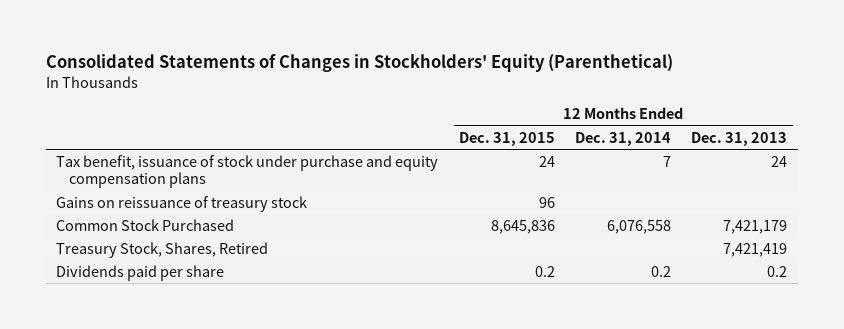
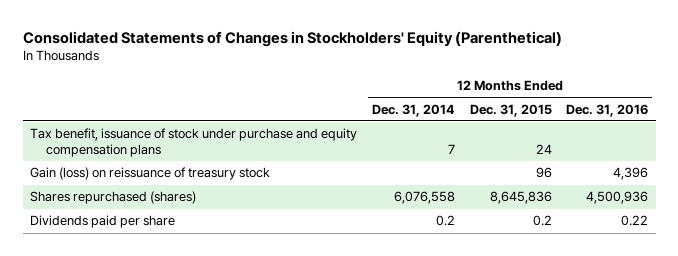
[691,131,788,146] Dec. 31, 2013 -> none
none -> [566,103,649,117] Dec. 31, 2016
[56,241,269,258] Treasury Stock, Shares, Retired -> none
[56,195,308,212] Gains on reissuance of treasury stock -> [29,167,270,181] Gain (loss) on reissuance of treasury stock
[56,218,235,231] Common Stock Purchased -> [29,191,196,205] Shares repurchased (shares)

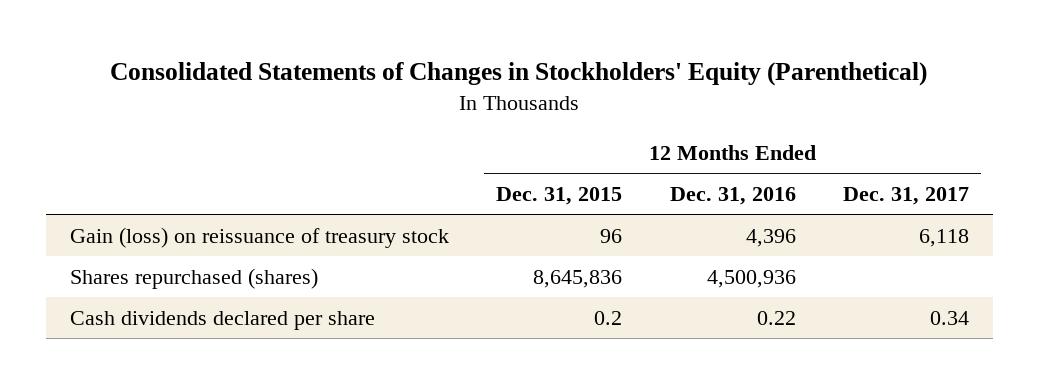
[371,103,455,117] Dec. 31, 2014 -> none
none -> [843,187,970,206] Dec. 31, 2017
[29,128,357,158] Tax benefit, issuance of stock under purchase and equity compensation plans -> none
[29,215,175,229] Dividends paid per share -> [69,310,375,330] Cash dividends declared per share

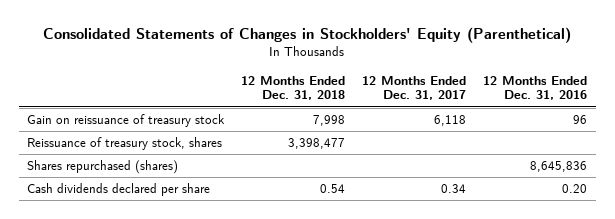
[496,187,623,206] Dec. 31, 2015 -> none
none -> [241,75,346,101] 12 Months Ended Dec. 31, 2018
[69,226,449,248] Gain (loss) on reissuance of treasury stock -> [27,114,226,128] Gain on reissuance of treasury stock
[745,228,796,247] 4,396 -> [573,115,588,125] 96
none -> [27,137,223,151] Reissuance of treasury stock, shares
[706,269,796,288] 4,500,936 -> [530,161,588,173] 8,645,836
[756,310,796,325] 0.22 -> [562,184,588,194] 0.20

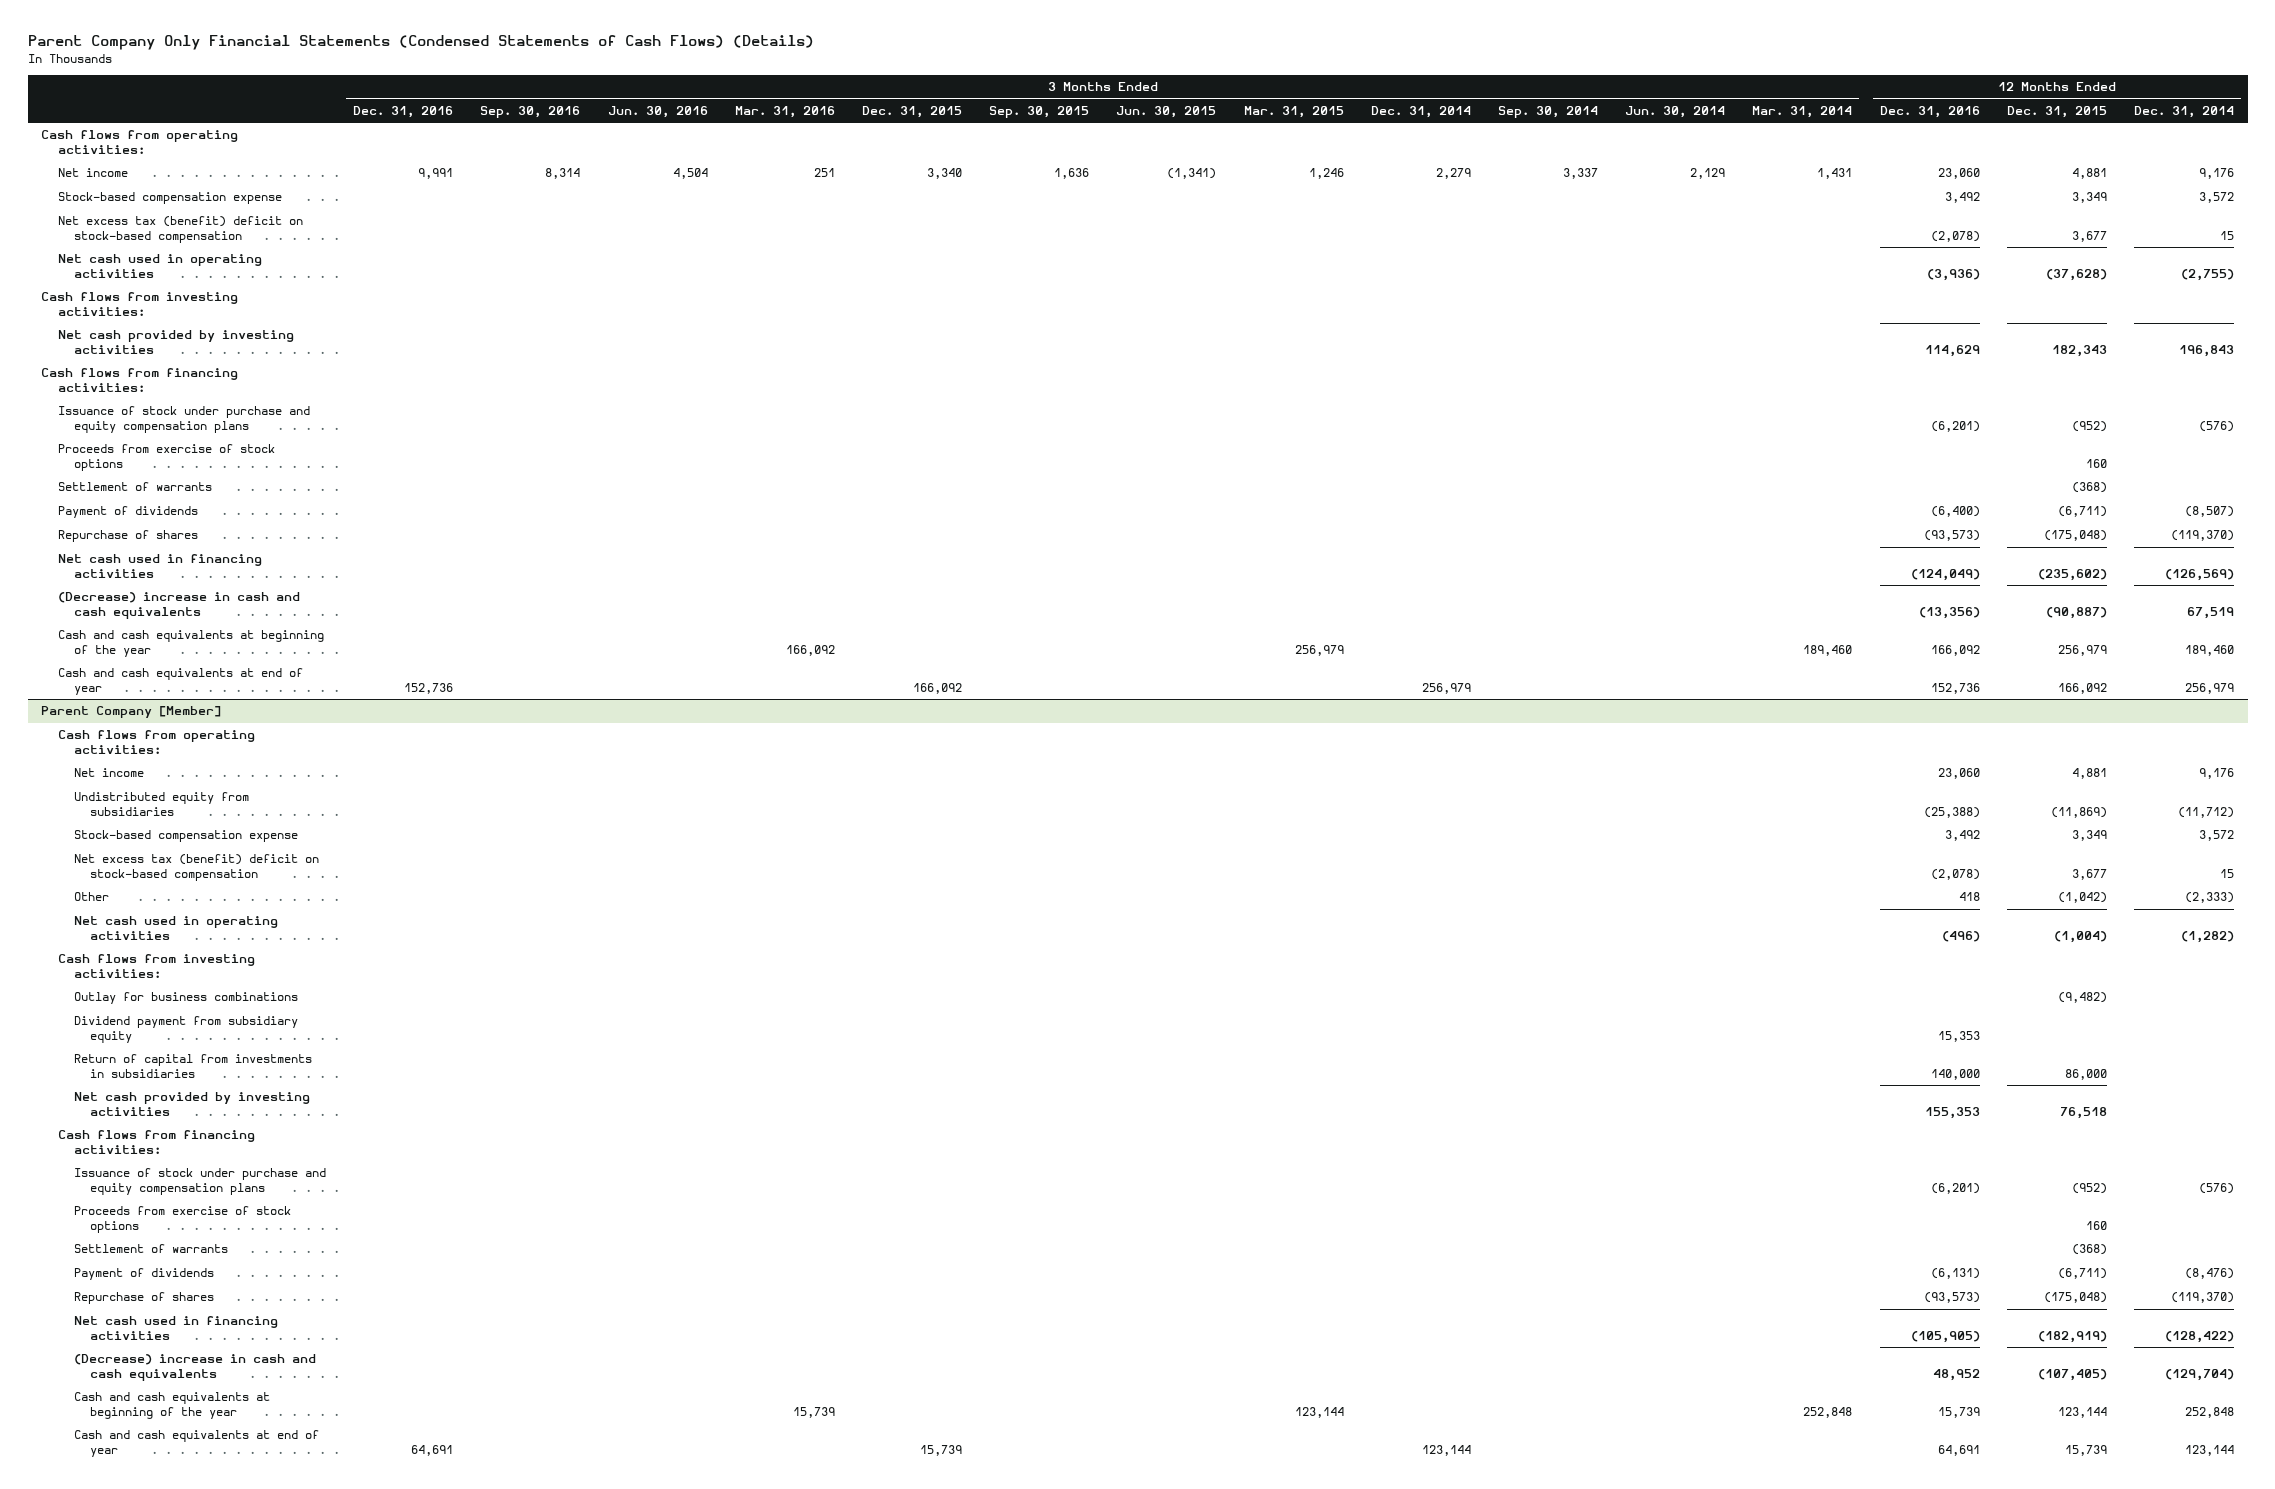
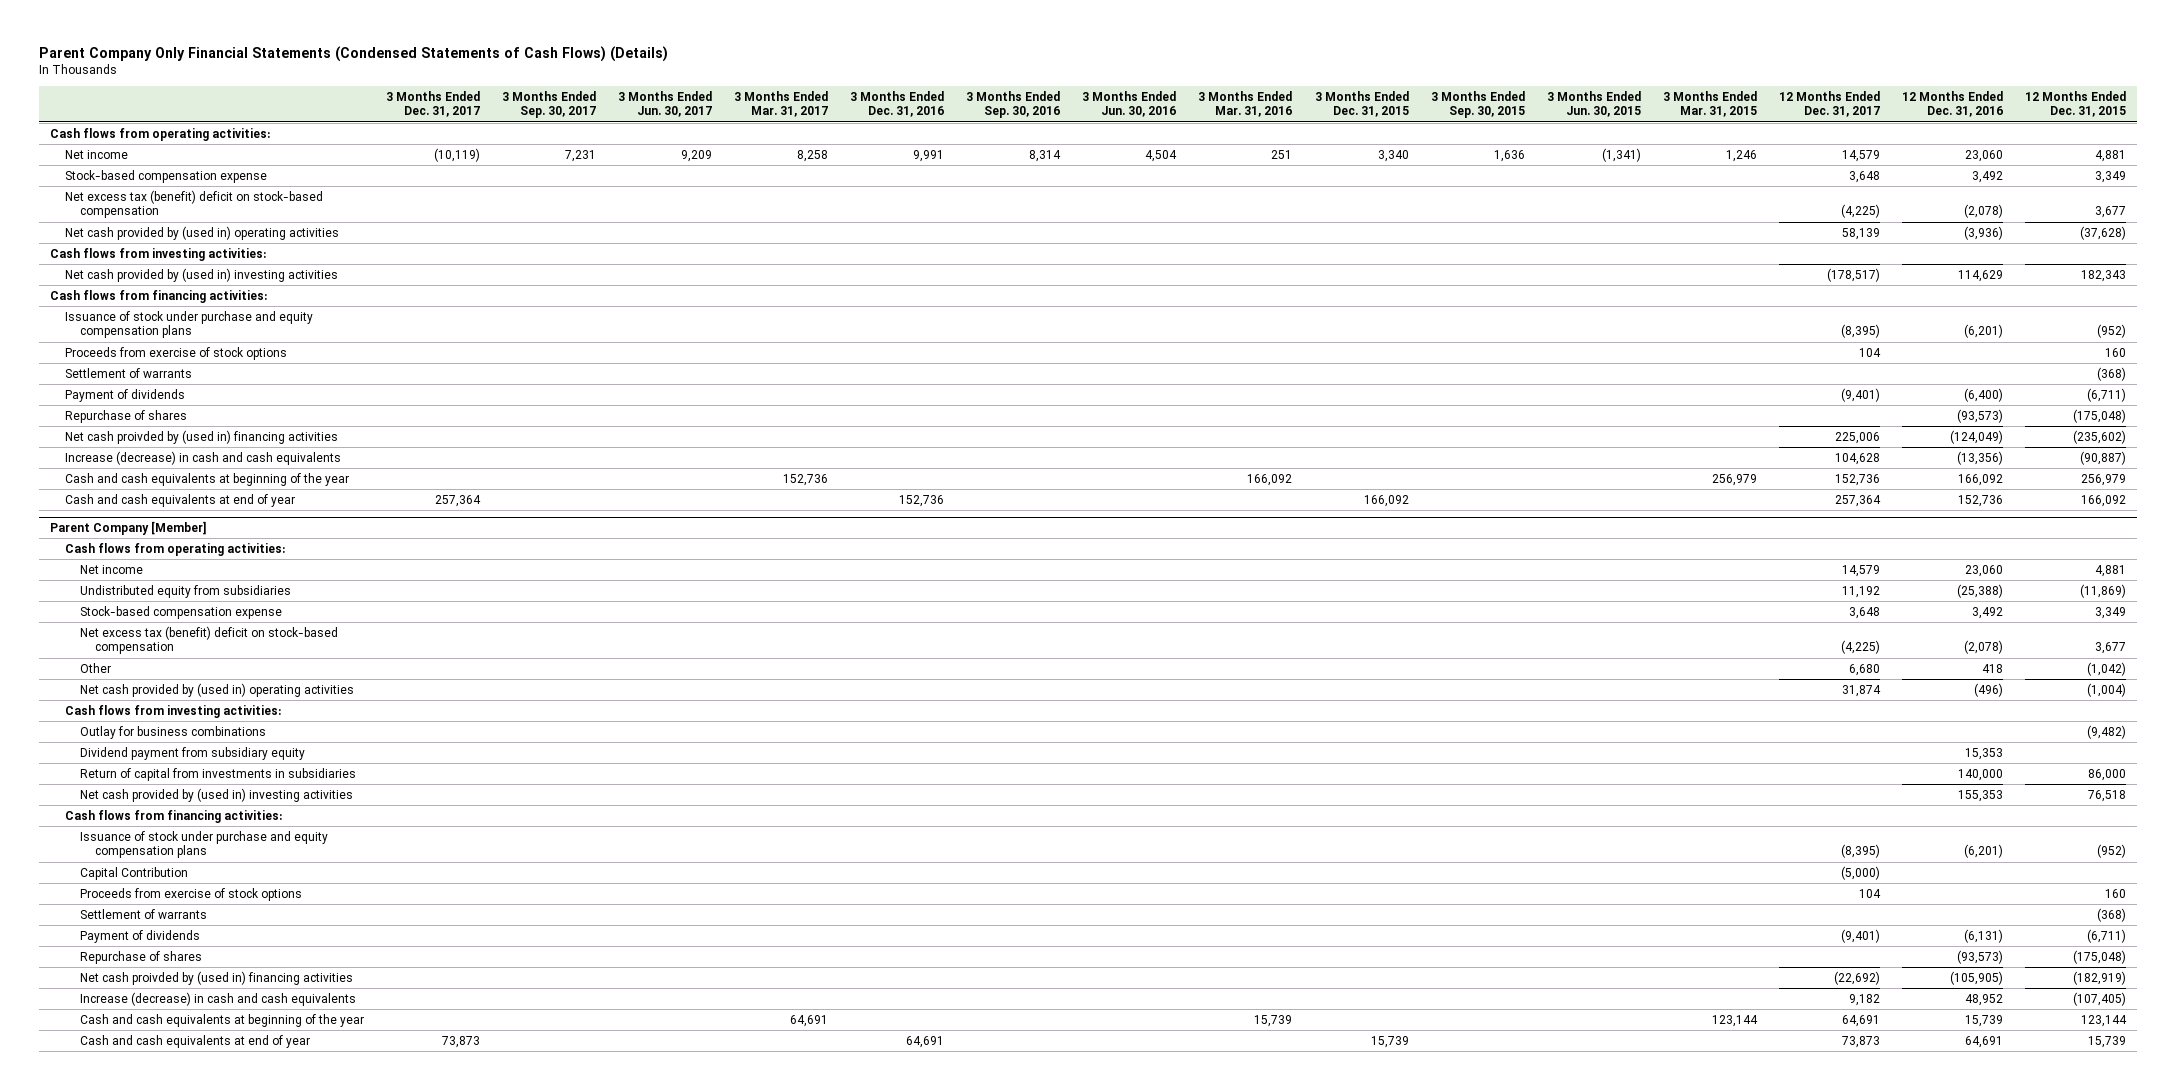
[1370,105,1471,118] Dec. 31, 2014 -> none
[1498,105,1599,118] Sep. 30, 2014 -> none
[1625,105,1726,118] Jun. 30, 2014 -> none
[1752,105,1853,118] Mar. 31, 2014 -> none
[2134,105,2235,118] Dec. 31, 2014 -> none
none -> [385,90,480,118] 3 Months Ended Dec. 31, 2017
none -> [501,90,596,119] 3 Months Ended Sep. 30, 2017
none -> [617,90,712,118] 3 Months Ended Jun. 30, 2017
none -> [734,90,829,118] 3 Months Ended Mar. 31, 2017
none -> [1778,90,1880,118] 12 Months Ended Dec. 31, 2017
[57,254,262,278] Net cash used in operating activities -> [64,225,339,240] Net cash provided by (used in) operating activities
[57,330,294,354] Net cash provided by investing activities -> [64,267,338,282] Net cash provided by (used in) investing activities
[57,554,262,578] Net cash used in financing activities -> [64,429,338,444] Net cash proivded by (used in) financing activities
[57,592,300,619] (Decrease) increase in cash and cash equivalents -> [64,450,341,465] Increase (decrease) in cash and cash equivalents
[74,916,279,940] Net cash used in operating activities -> [79,682,354,697] Net cash provided by (used in) operating activities
[74,1092,311,1116] Net cash provided by investing activities -> [79,787,353,802] Net cash provided by (used in) investing activities
none -> [79,866,188,880] Capital Contribution
[74,1316,279,1340] Net cash used in financing activities -> [79,970,353,985] Net cash proivded by (used in) financing activities
[74,1354,317,1381] (Decrease) increase in cash and cash equivalents -> [79,991,356,1006] Increase (decrease) in cash and cash equivalents

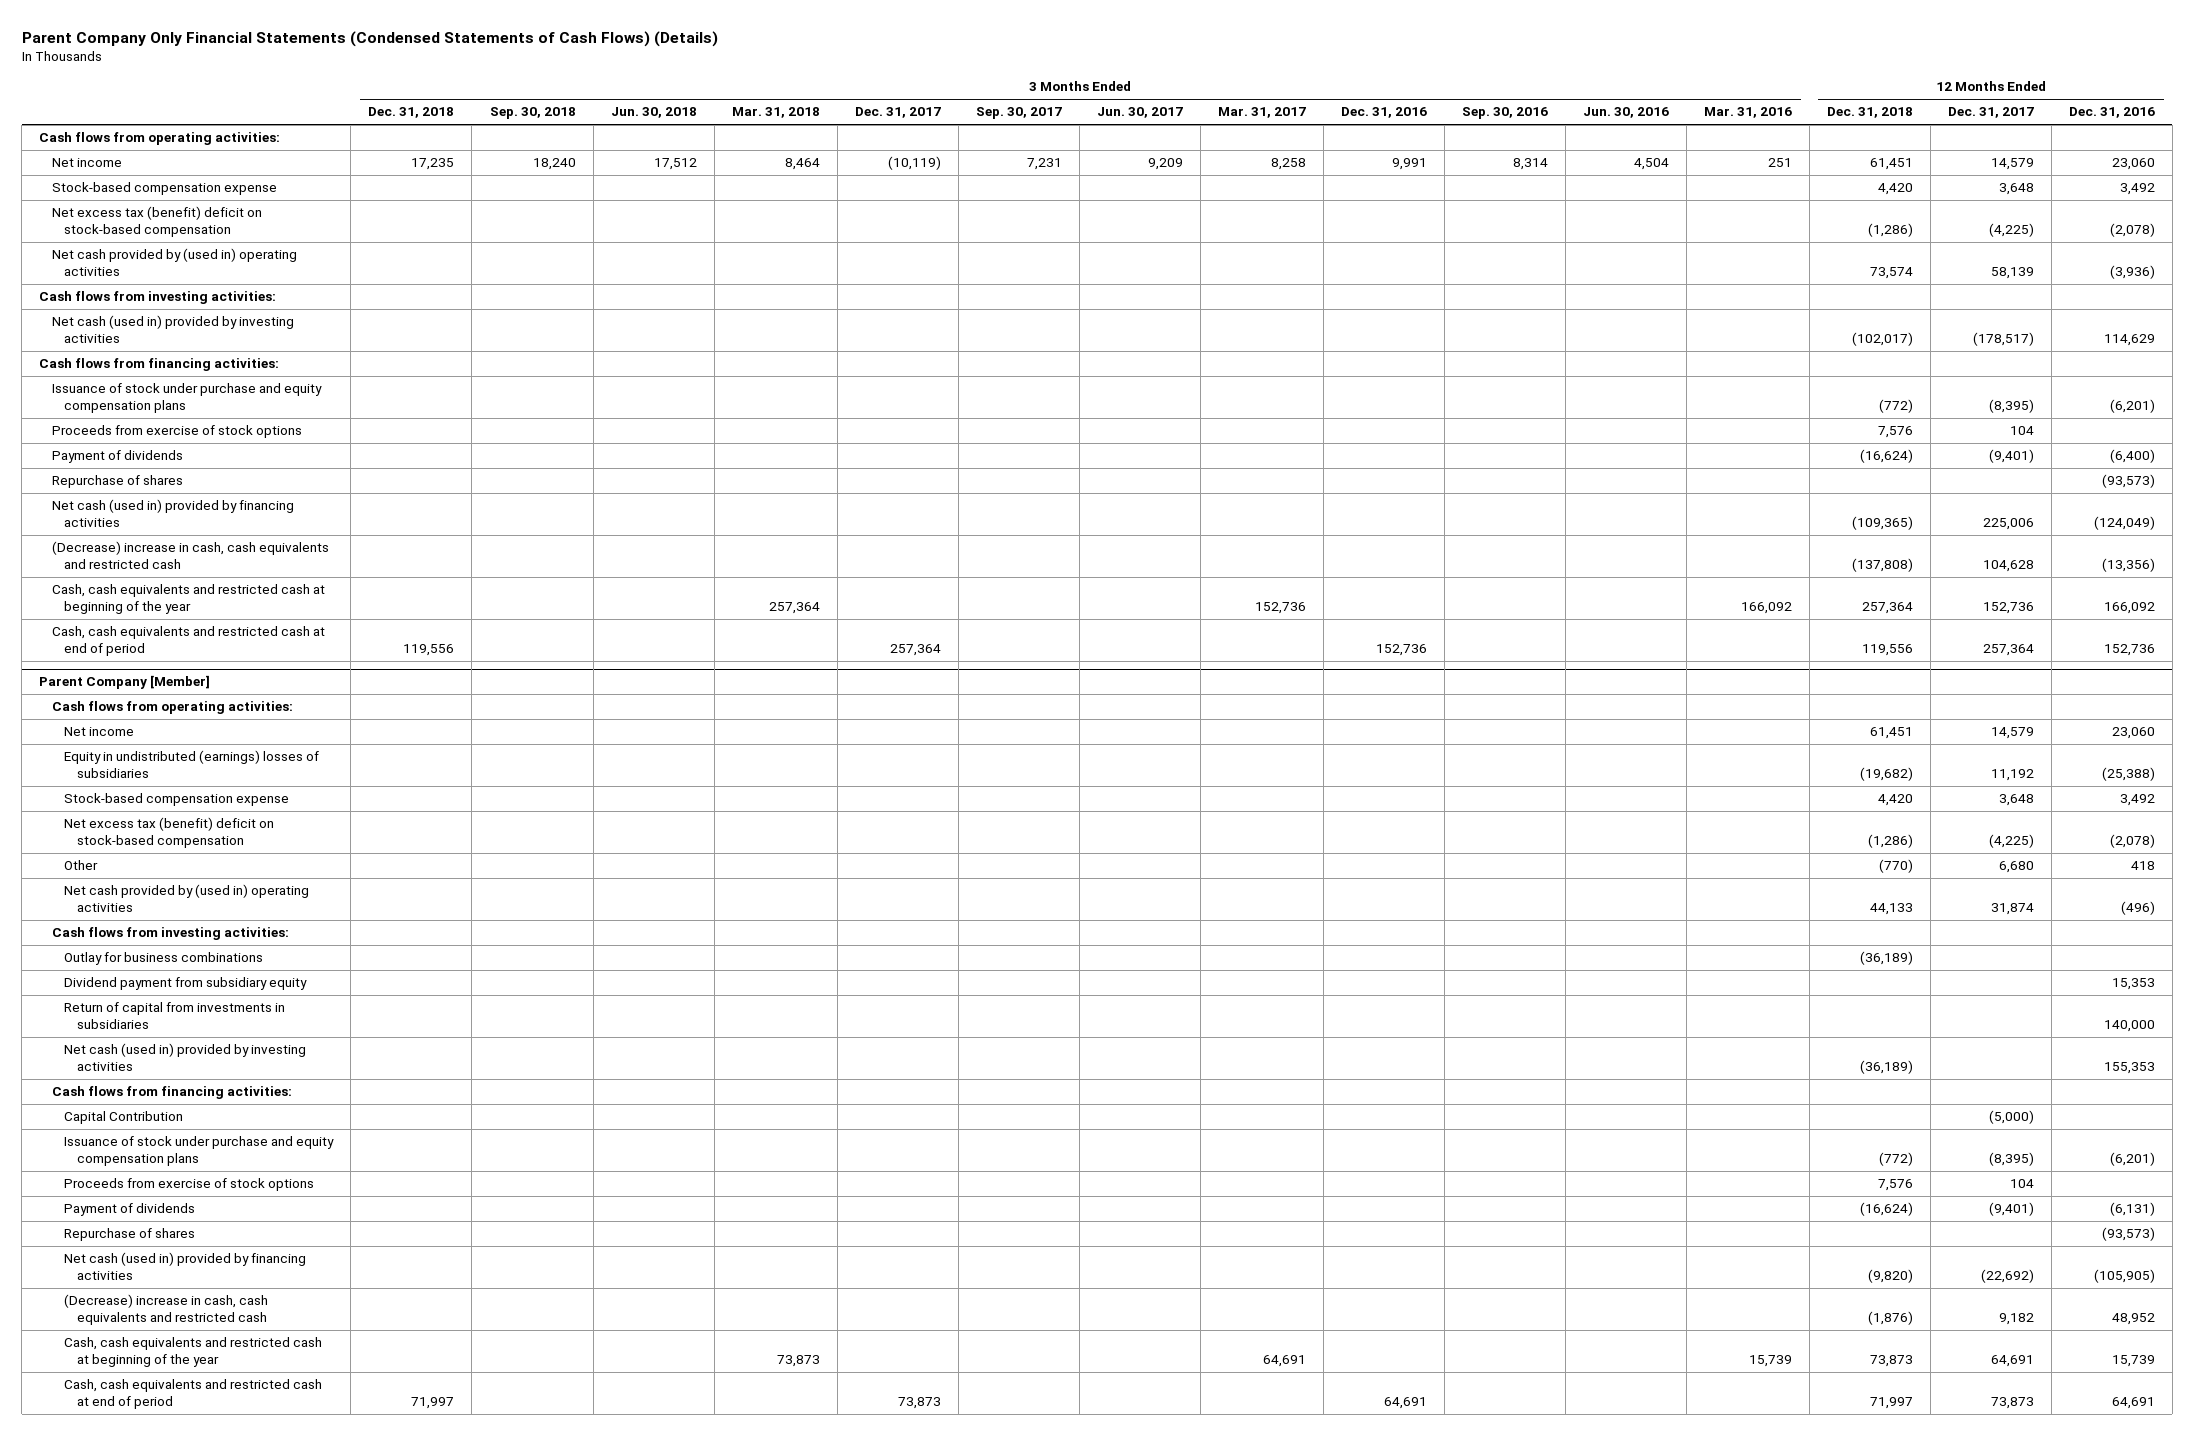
[1314,90,1409,118] 3 Months Ended Dec. 31, 2015 -> none
[1430,90,1525,119] 3 Months Ended Sep. 30, 2015 -> none
[1546,90,1641,118] 3 Months Ended Jun. 30, 2015 -> none
[1662,90,1757,118] 3 Months Ended Mar. 31, 2015 -> none
[2025,90,2127,118] 12 Months Ended Dec. 31, 2015 -> none
none -> [368,107,455,119] Dec. 31, 2018
none -> [489,107,576,120] Sep. 30, 2018
none -> [610,107,697,119] Jun. 30, 2018
none -> [731,107,820,119] Mar. 31, 2018
none -> [1826,107,1913,119] Dec. 31, 2018
[64,267,338,282] Net cash provided by (used in) investing activities -> [51,315,294,343] Net cash (used in) provided by investing activities
[64,367,192,378] Settlement of warrants -> none
[64,429,338,444] Net cash proivded by (used in) financing activities -> [51,499,294,527] Net cash (used in) provided by financing activities
[64,450,341,465] Increase (decrease) in cash and cash equivalents -> [51,541,329,569] (Decrease) increase in cash, cash equivalents and restricted cash
[64,472,349,486] Cash and cash equivalents at beginning of the year -> [51,584,325,614] Cash, cash equivalents and restricted cash at beginning of the year
[64,493,295,507] Cash and cash equivalents at end of year -> [51,626,325,656] Cash, cash equivalents and restricted cash at end of period
[79,584,291,598] Undistributed equity from subsidiaries -> [64,750,320,778] Equity in undistributed (earnings) losses of subsidiaries
[79,787,353,802] Net cash provided by (used in) investing activities -> [64,1043,307,1071] Net cash (used in) provided by investing activities
[79,830,328,859] Issuance of stock under purchase and equity compensation plans -> [64,1136,335,1166] Issuance of stock under purchase and equity compensation plans
[79,908,207,919] Settlement of warrants -> none
[79,970,353,985] Net cash proivded by (used in) financing activities -> [64,1252,307,1280] Net cash (used in) provided by financing activities
[79,991,356,1006] Increase (decrease) in cash and cash equivalents -> [64,1294,269,1325] (Decrease) increase in cash, cash equivalents and restricted cash
[79,1013,364,1027] Cash and cash equivalents at beginning of the year -> [64,1337,323,1367] Cash, cash equivalents and restricted cash at beginning of the year
[79,1034,310,1048] Cash and cash equivalents at end of year -> [64,1379,323,1409] Cash, cash equivalents and restricted cash at end of period

